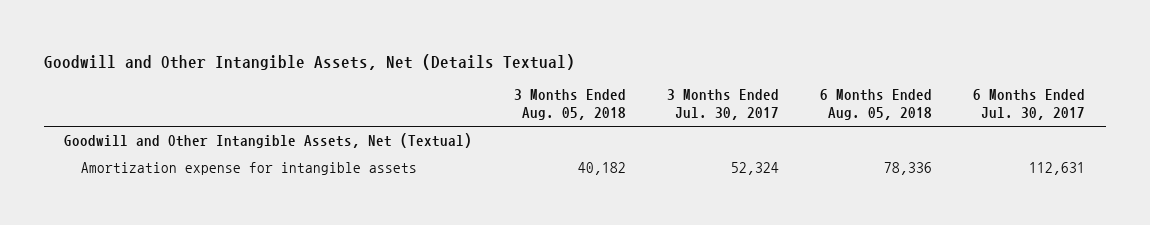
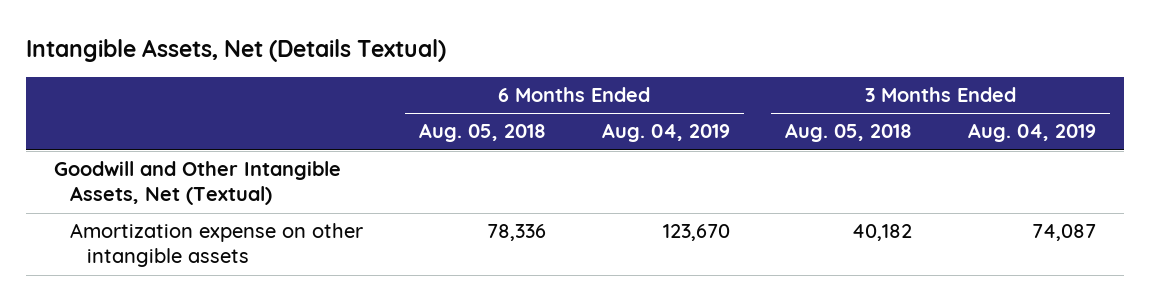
[43,53,575,70] Goodwill and Other Intangible Assets, Net (Details Textual) -> [25,38,446,62] Intangible Assets, Net (Details Textual)
[666,89,779,121] 3 Months Ended Jul. 30, 2017 -> none
[973,89,1086,121] 6 Months Ended Jul. 30, 2017 -> none
none -> [601,123,730,143] Aug. 04, 2019
none -> [967,123,1096,143] Aug. 04, 2019
[80,162,417,176] Amortization expense for intangible assets -> [70,223,364,268] Amortization expense on other intangible assets

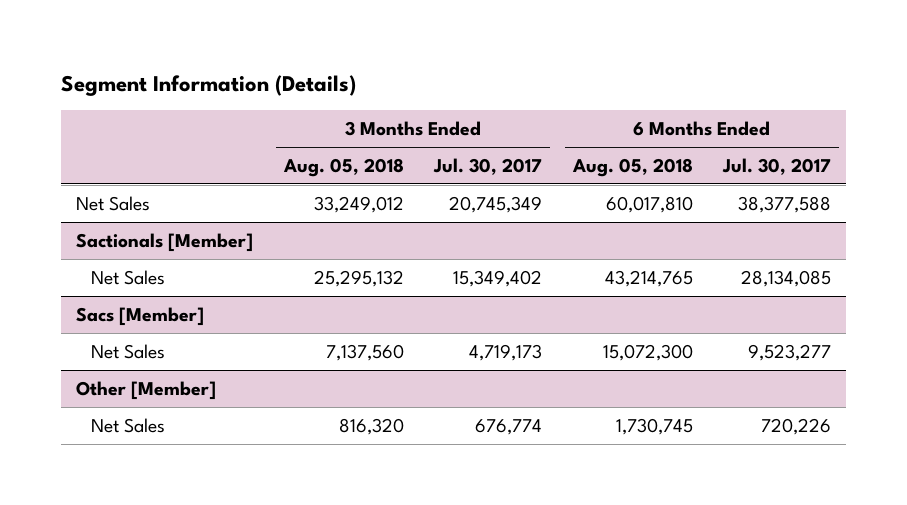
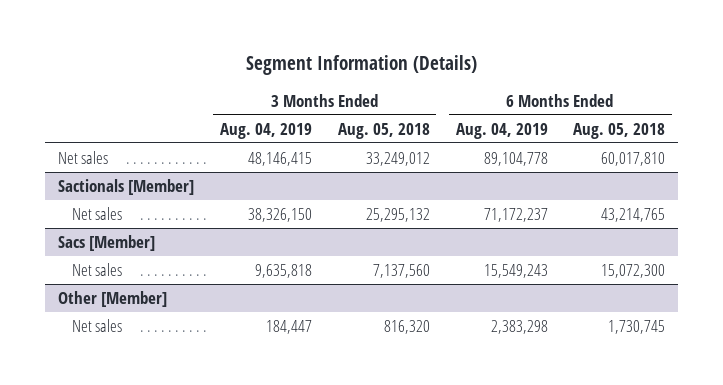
[433,157,543,175] Jul. 30, 2017 -> none
[722,157,832,175] Jul. 30, 2017 -> none
none -> [219,122,312,139] Aug. 04, 2019
none -> [455,122,548,139] Aug. 04, 2019
[76,195,151,211] Net Sales -> [57,150,108,164] Net sales
[91,269,166,285] Net Sales -> [72,206,123,220] Net sales
[91,343,166,359] Net Sales -> [72,262,123,276] Net sales
[91,417,166,433] Net Sales -> [72,318,123,332] Net sales

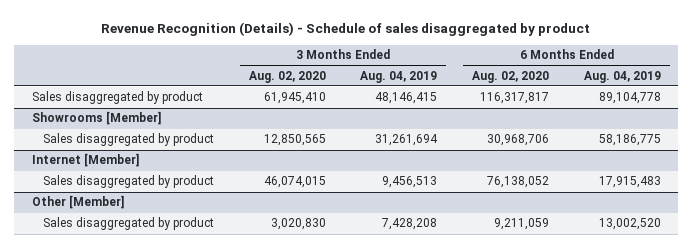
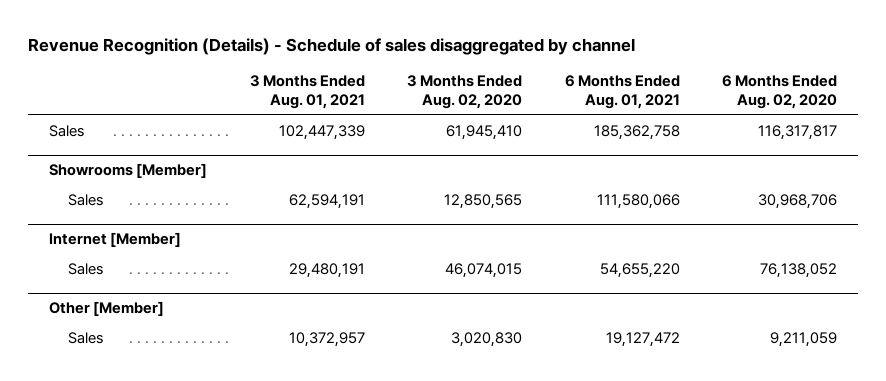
[101,21,591,36] Revenue Recognition (Details) - Schedule of sales disaggregated by product -> [28,38,636,56] Revenue Recognition (Details) - Schedule of sales disaggregated by channel
[360,70,438,83] Aug. 04, 2019 -> none
[583,70,661,83] Aug. 04, 2019 -> none
none -> [249,75,365,110] 3 Months Ended Aug. 01, 2021
none -> [564,75,680,110] 6 Months Ended Aug. 01, 2021
[31,91,203,105] Sales disaggregated by product -> [49,125,85,138] Sales
[42,133,214,147] Sales disaggregated by product -> [67,194,103,207] Sales
[42,175,214,189] Sales disaggregated by product -> [67,263,103,276] Sales
[42,217,214,231] Sales disaggregated by product -> [67,332,103,345] Sales

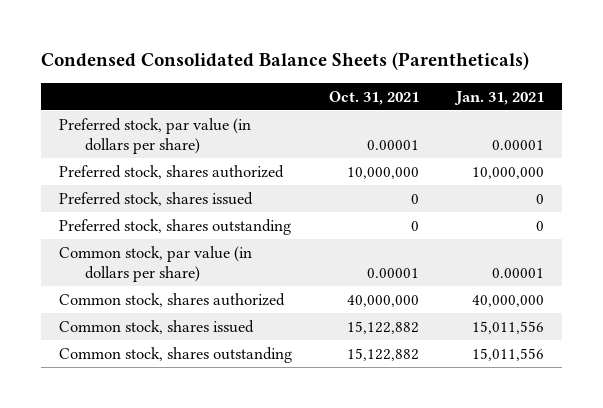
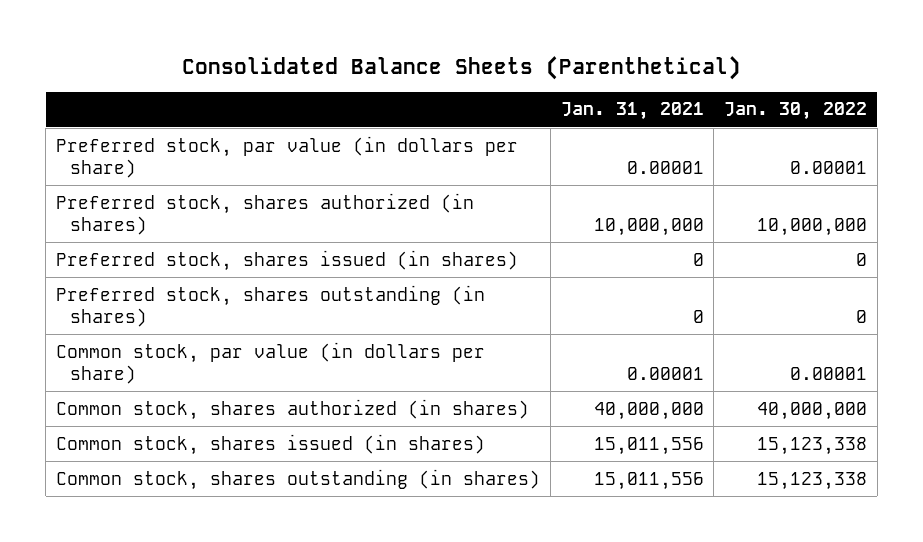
[41,52,530,71] Condensed Consolidated Balance Sheets (Parentheticals) -> [181,55,741,80] Consolidated Balance Sheets (Parenthetical)
[329,90,420,105] Oct. 31, 2021 -> none
none -> [723,102,867,121] Jan. 30, 2022
[59,164,285,179] Preferred stock, shares authorized -> [56,192,475,236] Preferred stock, shares authorized (in shares)
[59,191,254,206] Preferred stock, shares issued -> [56,249,519,271] Preferred stock, shares issued (in shares)
[59,218,292,235] Preferred stock, shares outstanding -> [56,284,486,328] Preferred stock, shares outstanding (in shares)
[59,292,286,307] Common stock, shares authorized -> [56,398,530,420] Common stock, shares authorized (in shares)
[59,319,255,334] Common stock, shares issued -> [56,433,486,455] Common stock, shares issued (in shares)
[59,346,293,363] Common stock, shares outstanding -> [56,468,541,490] Common stock, shares outstanding (in shares)

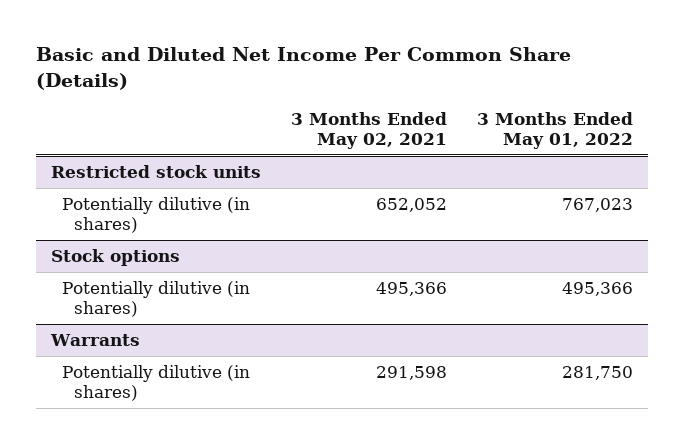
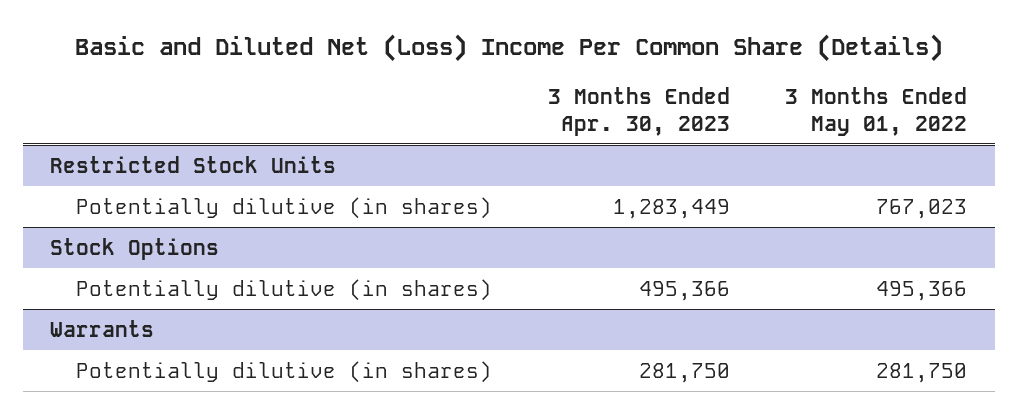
[35,47,571,90] Basic and Diluted Net Income Per Common Share (Details) -> [74,34,943,63] Basic and Diluted Net (Loss) Income Per Common Share (Details)
[290,111,447,149] 3 Months Ended May 02, 2021 -> none
none -> [547,87,730,136] 3 Months Ended Apr. 30, 2023
[50,165,261,179] Restricted stock units -> [50,155,337,173] Restricted Stock Units
[50,249,180,267] Stock options -> [50,237,220,260] Stock Options

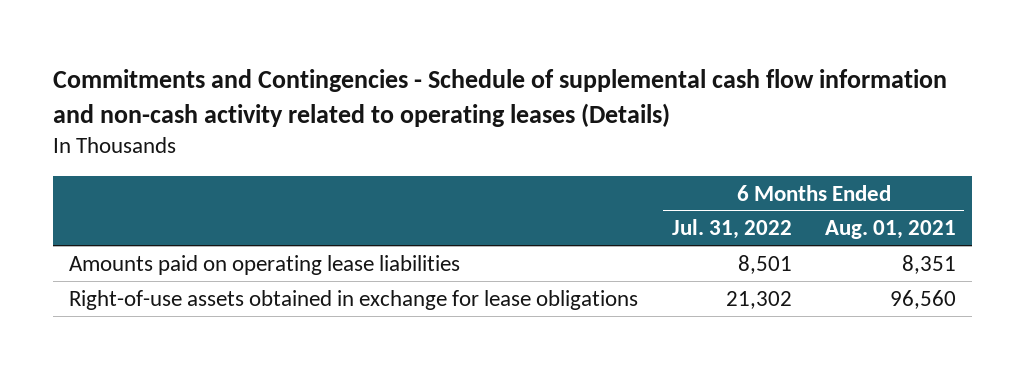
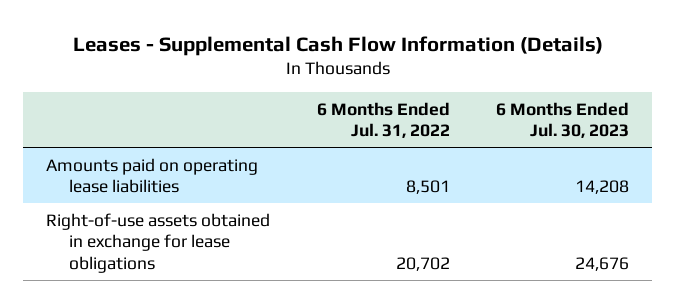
[52,68,947,127] Commitments and Contingencies - Schedule of supplemental cash flow information and non-cash activity related to operating leases (Details) -> [72,35,603,56] Leases - Supplemental Cash Flow Information (Details)
[824,220,956,240] Aug. 01, 2021 -> none
none -> [496,101,630,139] 6 Months Ended Jul. 30, 2023
[725,290,792,309] 21,302 -> [395,256,450,271] 20,702

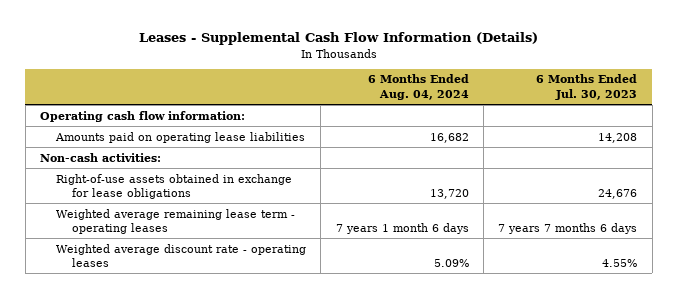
[316,101,450,139] 6 Months Ended Jul. 31, 2022 -> none
none -> [367,74,469,101] 6 Months Ended Aug. 04, 2024
none -> [39,110,245,122] Operating cash flow information:
none -> [39,152,161,162] Non-cash activities:
none -> [56,208,296,235] Weighted average remaining lease term - operating leases
none -> [56,243,307,268] Weighted average discount rate - operating leases

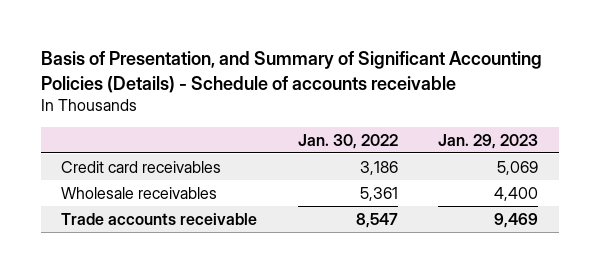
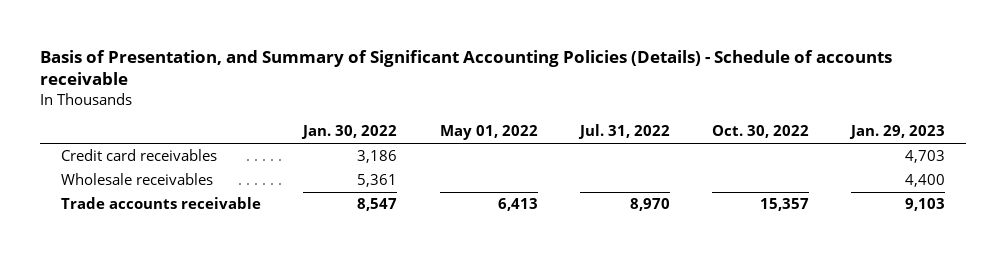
none -> [439,125,538,141] May 01, 2022
none -> [577,124,670,140] Jul. 31, 2022
none -> [711,125,809,139] Oct. 30, 2022
[497,160,539,175] 5,069 -> [905,150,946,164] 4,703
[494,212,539,228] 9,469 -> [905,198,946,212] 9,103

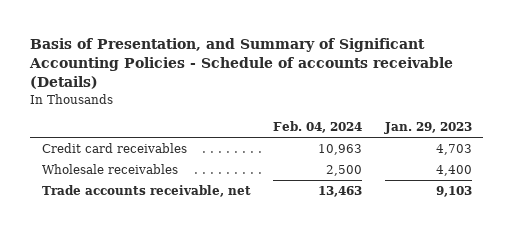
[40,49,893,86] Basis of Presentation, and Summary of Significant Accounting Policies (Details) - Schedule of accounts receivable -> [29,38,454,90] Basis of Presentation, and Summary of Significant Accounting Policies - Schedule of accounts receivable (Details)
[301,125,398,140] Jan. 30, 2022 -> none
[439,125,538,141] May 01, 2022 -> none
[577,124,670,140] Jul. 31, 2022 -> none
[711,125,809,139] Oct. 30, 2022 -> none
none -> [273,121,363,134] Feb. 04, 2024
[61,197,262,210] Trade accounts receivable -> [41,185,251,198] Trade accounts receivable, net

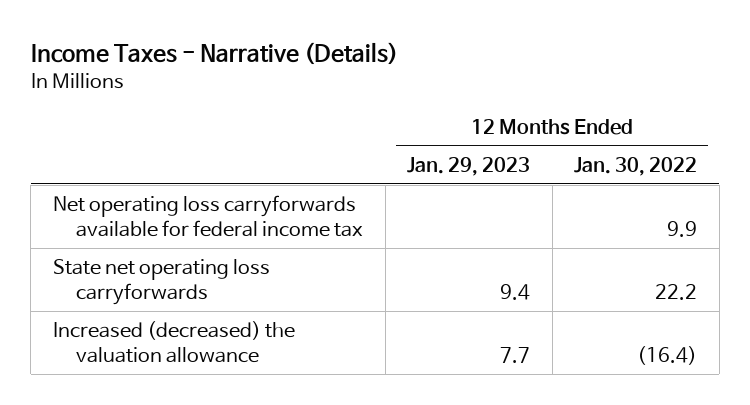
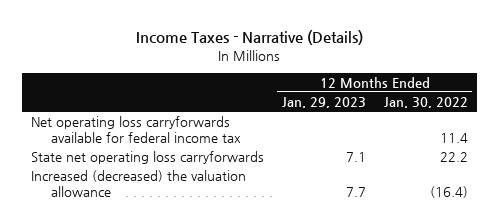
[667,220,698,237] 9.9 -> [439,133,468,144] 11.4
[500,283,531,300] 9.4 -> [345,152,366,163] 7.1

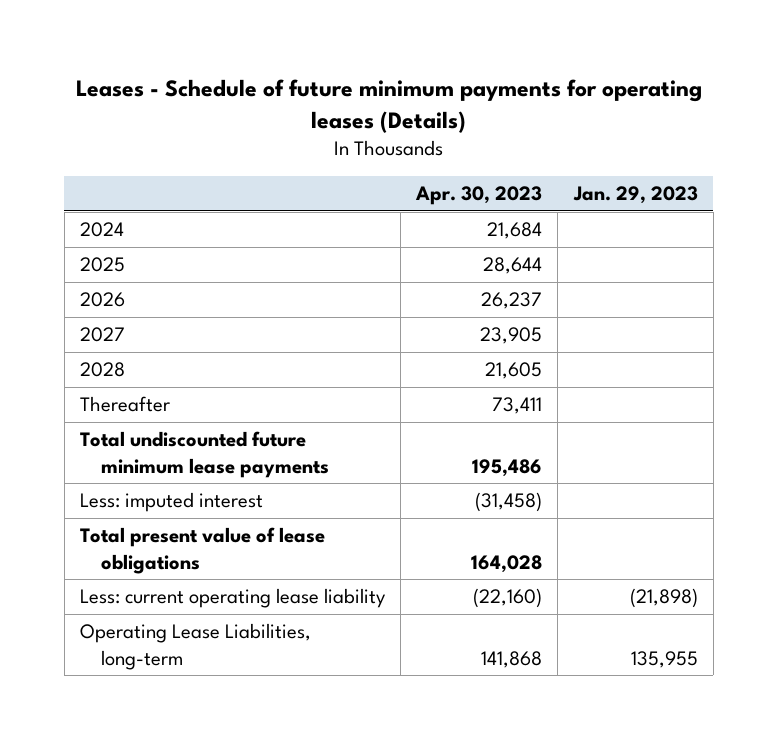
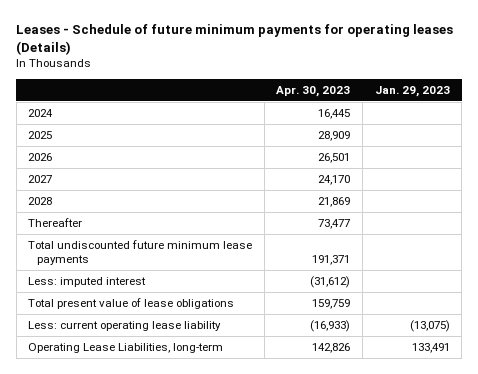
[487,222,543,240] 21,684 -> [318,109,351,120] 16,445
[483,257,543,275] 28,644 -> [318,131,351,142] 28,909
[481,292,543,310] 26,237 -> [318,153,351,164] 26,501
[480,327,543,345] 23,905 -> [318,175,351,186] 24,170
[485,362,543,380] 21,605 -> [318,197,351,208] 21,869
[492,397,543,415] 73,411 -> [318,219,351,230] 73,477
[472,458,543,477] 195,486 -> [312,255,351,266] 191,371
[475,492,543,513] (31,458) -> [310,276,351,289] (31,612)
[471,554,543,573] 164,028 -> [312,299,351,310] 159,759
[473,588,543,609] (22,160) -> [310,320,351,333] (16,933)
[629,588,698,609] (21,898) -> [409,320,450,333] (13,075)
[481,650,543,668] 141,868 -> [312,343,351,354] 142,826
[630,650,698,668] 135,955 -> [411,343,450,354] 133,491

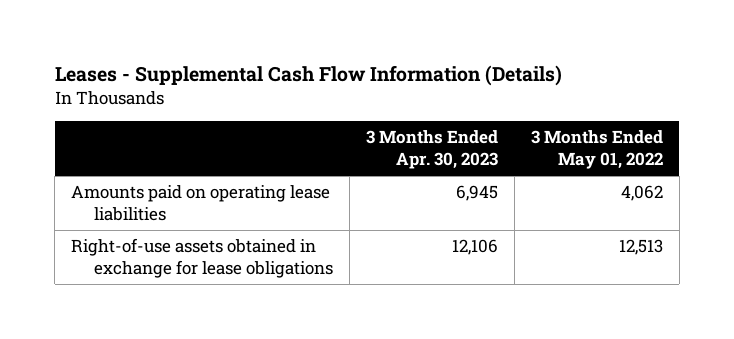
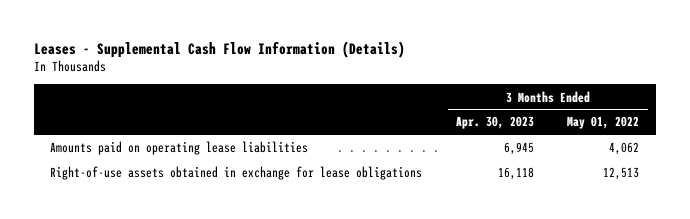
[451,239,498,256] 12,106 -> [497,167,534,181] 16,118

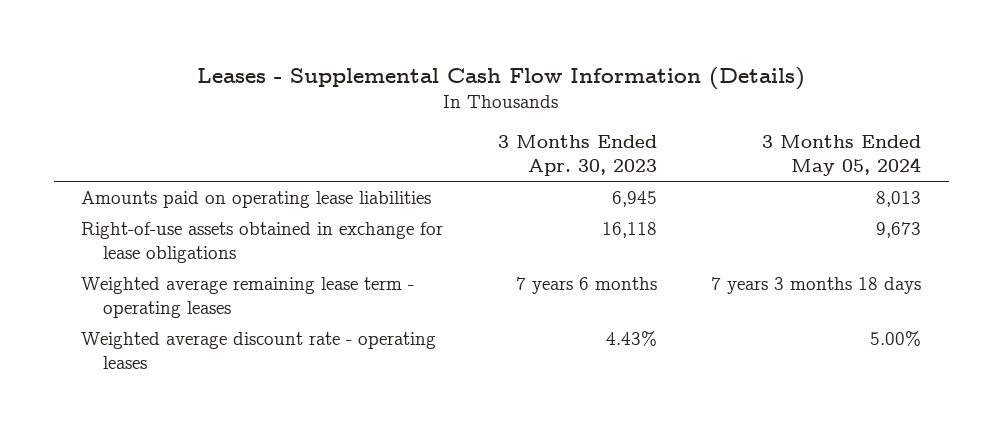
[567,116,640,130] May 01, 2022 -> none
none -> [762,135,922,176] 3 Months Ended May 05, 2024
none -> [81,277,415,318] Weighted average remaining lease term - operating leases
none -> [81,332,437,369] Weighted average discount rate - operating leases

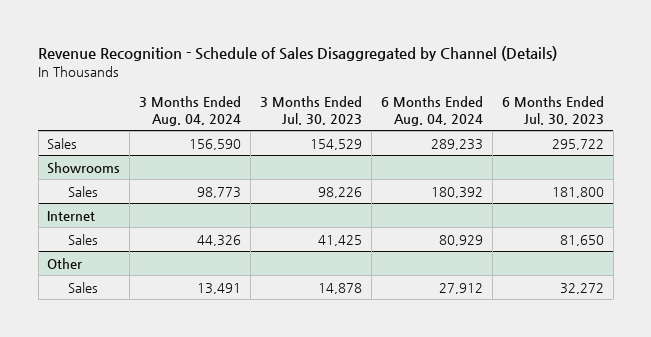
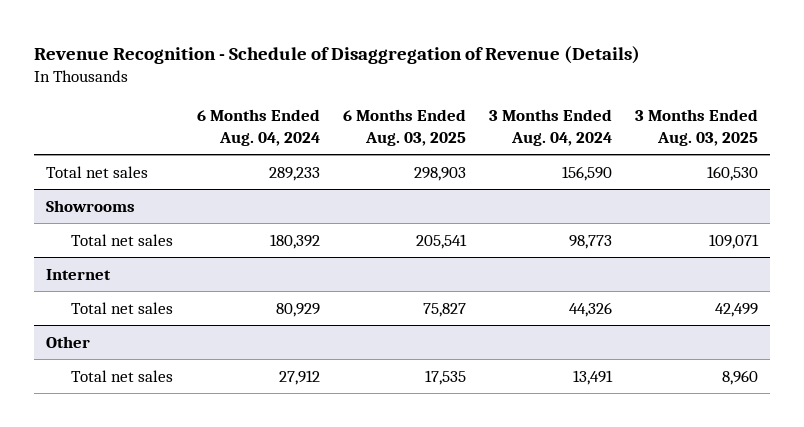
[38,46,558,62] Revenue Recognition - Schedule of Sales Disaggregated by Channel (Details) -> [34,45,641,64] Revenue Recognition - Schedule of Disaggregation of Revenue (Details)
[260,96,363,125] 3 Months Ended Jul. 30, 2023 -> none
[501,96,604,125] 6 Months Ended Jul. 30, 2023 -> none
none -> [342,109,466,146] 6 Months Ended Aug. 03, 2025
none -> [634,109,758,146] 3 Months Ended Aug. 03, 2025
[47,137,78,149] Sales -> [45,165,148,178] Total net sales
[68,185,99,197] Sales -> [71,233,174,246] Total net sales
[68,233,99,245] Sales -> [71,301,174,314] Total net sales
[68,281,99,293] Sales -> [71,369,174,382] Total net sales

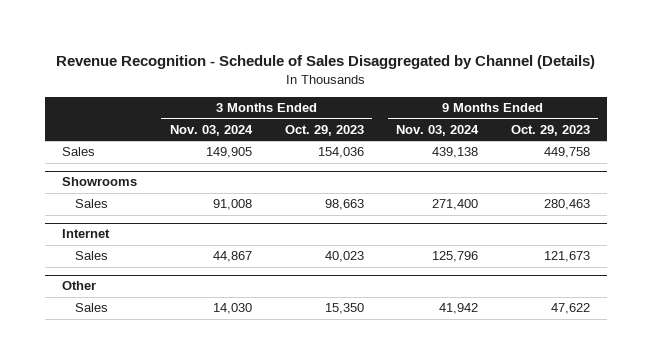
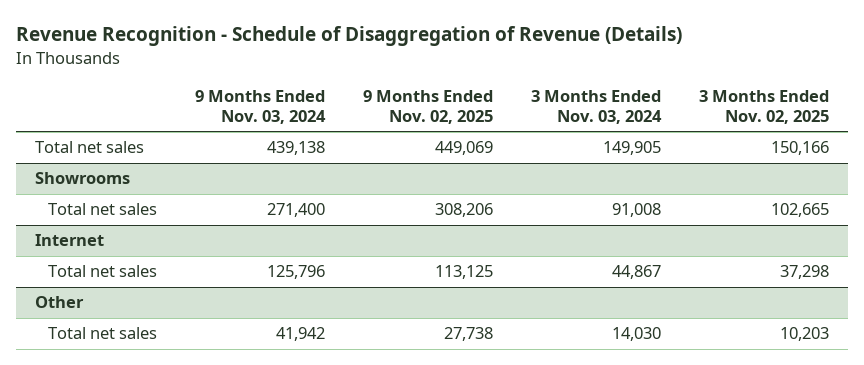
[56,54,596,69] Revenue Recognition - Schedule of Sales Disaggregated by Channel (Details) -> [15,26,682,47] Revenue Recognition - Schedule of Disaggregation of Revenue (Details)
[284,124,364,136] Oct. 29, 2023 -> none
[511,124,591,136] Oct. 29, 2023 -> none
none -> [362,89,493,124] 9 Months Ended Nov. 02, 2025
none -> [698,89,829,124] 3 Months Ended Nov. 02, 2025
[61,147,95,157] Sales -> [34,141,144,154] Total net sales
[74,199,108,209] Sales -> [48,203,158,216] Total net sales
[74,251,108,261] Sales -> [48,265,158,278] Total net sales
[74,303,108,313] Sales -> [48,327,158,340] Total net sales

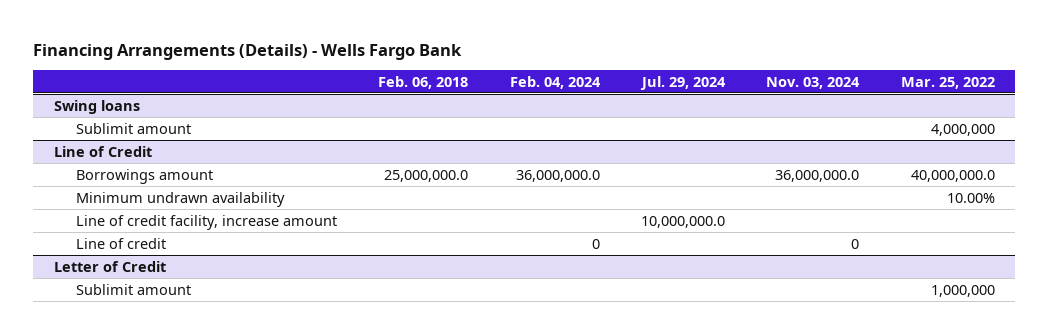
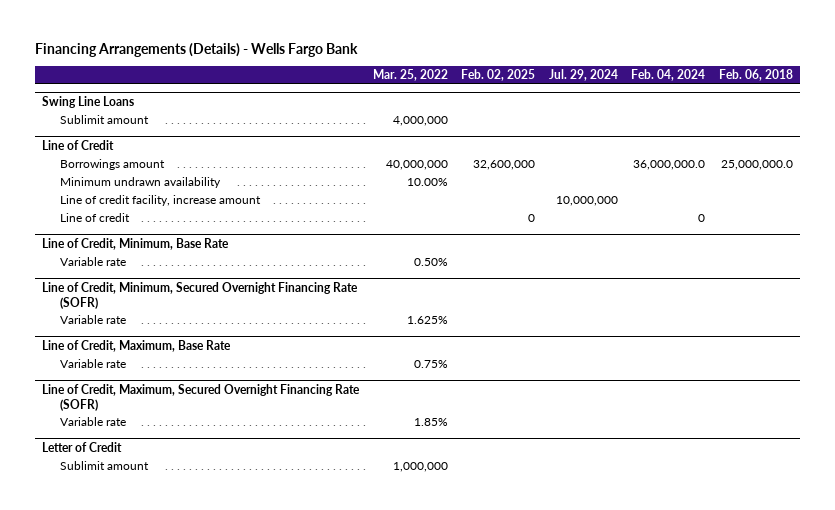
[766,76,861,89] Nov. 03, 2024 -> none
none -> [461,69,536,82] Feb. 02, 2025
[53,99,140,114] Swing loans -> [41,95,134,108] Swing Line Loans
[910,169,995,182] 40,000,000.0 -> [385,160,448,171] 40,000,000
[641,215,726,228] 10,000,000.0 -> [555,196,618,207] 10,000,000
none -> [41,237,229,250] Line of Credit, Minimum, Base Rate
none -> [60,257,127,267] Variable rate
none -> [41,281,358,309] Line of Credit, Minimum, Secured Overnight Financing Rate (SOFR)
none -> [60,315,127,325] Variable rate
none -> [41,339,231,352] Line of Credit, Maximum, Base Rate
none -> [60,359,127,369] Variable rate
none -> [41,383,360,411] Line of Credit, Maximum, Secured Overnight Financing Rate (SOFR)
none -> [60,417,127,427] Variable rate

